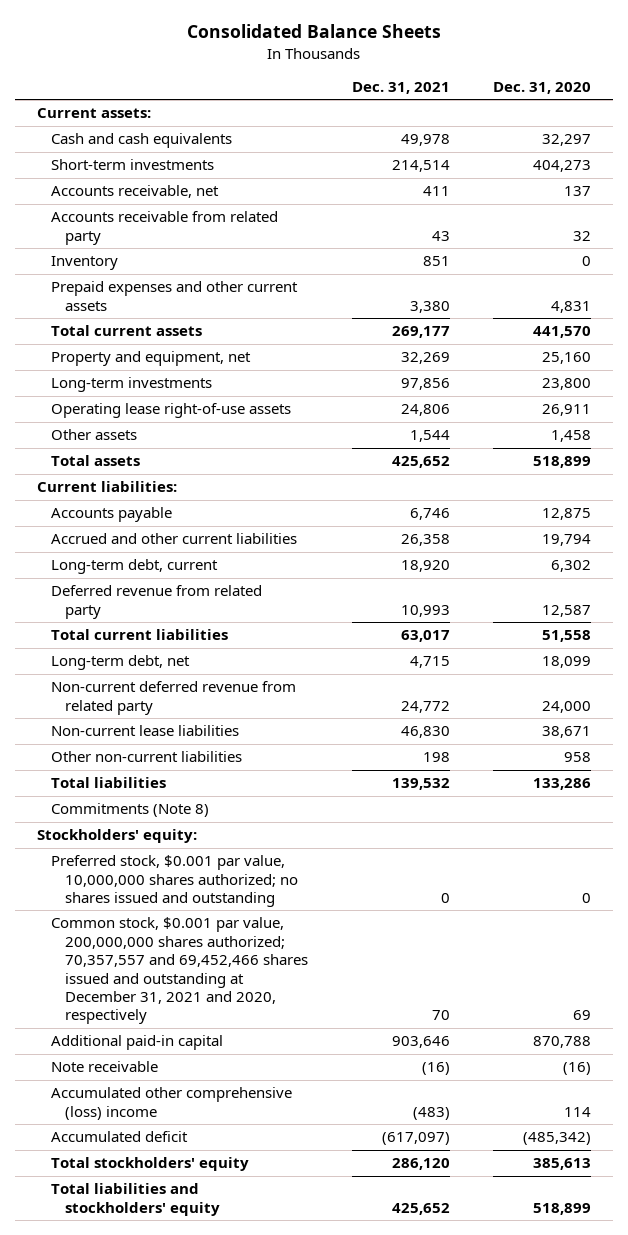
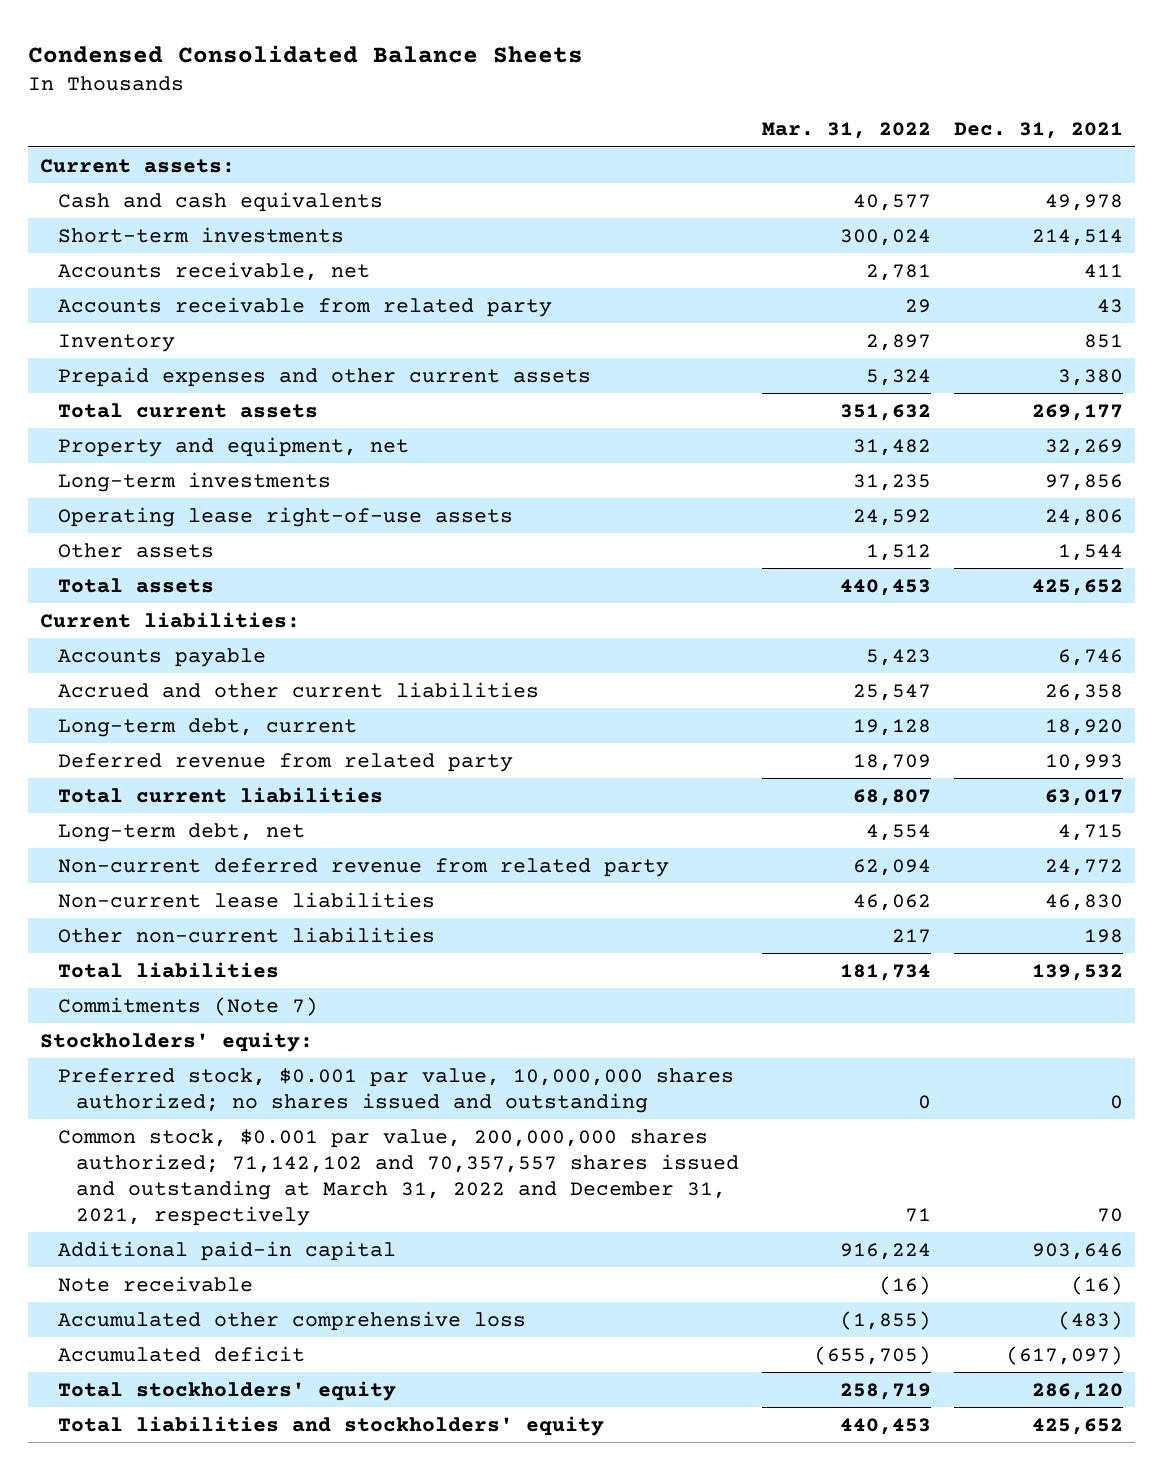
[186,24,441,39] Consolidated Balance Sheets -> [28,44,584,63] Condensed Consolidated Balance Sheets
[492,82,591,95] Dec. 31, 2020 -> none
none -> [762,122,932,140] Mar. 31, 2022
[50,803,209,818] Commitments (Note 8) -> [57,996,318,1016] Commitments (Note 7)
[50,917,309,1025] Common stock, $0.001 par value, 200,000,000 shares authorized; 70,357,557 and 69,452,466 shares issued and outstanding at December 31, 2021 and 2020, respectively -> [57,1128,739,1226] Common stock, $0.001 par value, 200,000,000 shares authorized; 71,142,102 and 70,357,557 shares issued and outstanding at March 31, 2022 and December 31, 2021, respectively
[50,1087,292,1120] Accumulated other comprehensive (loss) income -> [57,1310,526,1331] Accumulated other comprehensive loss

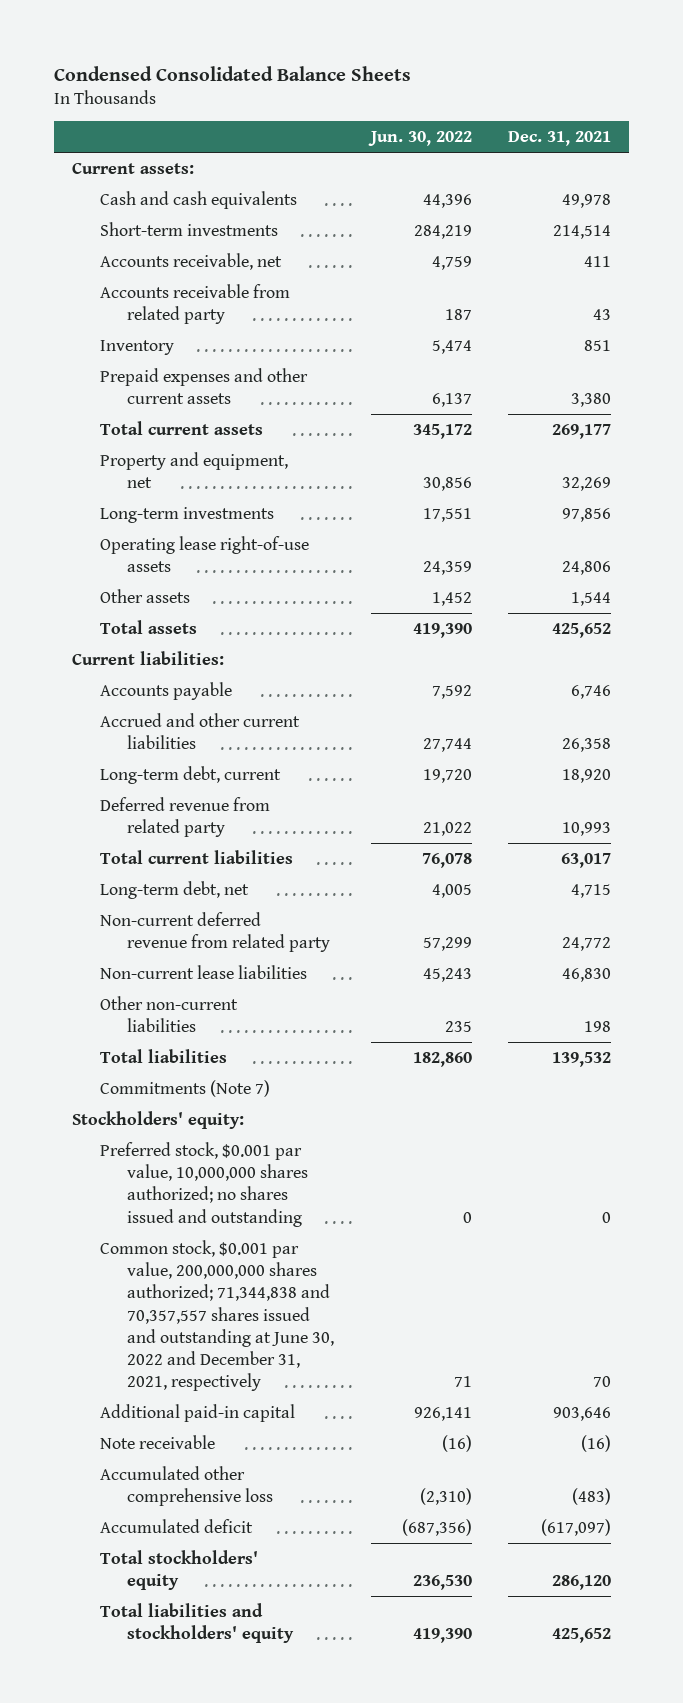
[762,122,932,140] Mar. 31, 2022 -> none
none -> [367,130,472,146] Jun. 30, 2022
[57,1128,739,1226] Common stock, $0.001 par value, 200,000,000 shares authorized; 71,142,102 and 70,357,557 shares issued and outstanding at March 31, 2022 and December 31, 2021, respectively -> [99,1239,335,1392] Common stock, $0.001 par value, 200,000,000 shares authorized; 71,344,838 and 70,357,557 shares issued and outstanding at June 30, 2022 and December 31, 2021, respectively

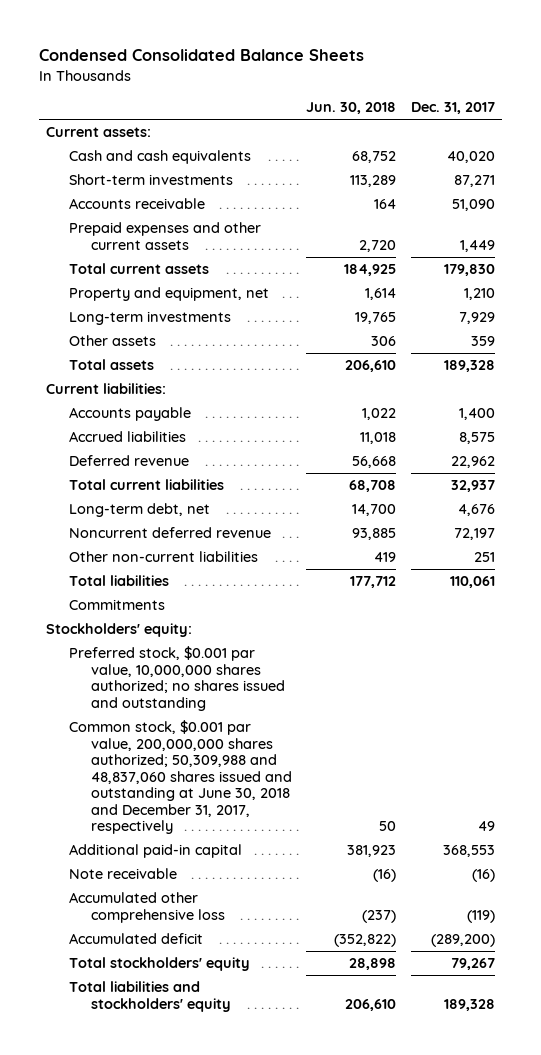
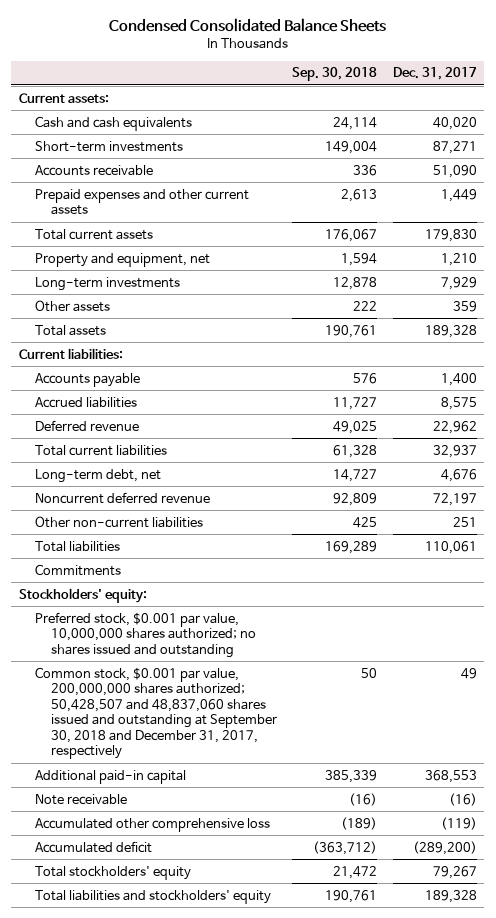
[306,102,397,115] Jun. 30, 2018 -> none
none -> [292,67,378,82] Sep. 30, 2018
[68,720,292,835] Common stock, $0.001 par value, 200,000,000 shares authorized; 50,309,988 and 48,837,060 shares issued and outstanding at June 30, 2018 and December 31, 2017, respectively -> [34,666,277,760] Common stock, $0.001 par value, 200,000,000 shares authorized; 50,428,507 and 48,837,060 shares issued and outstanding at September 30, 2018 and December 31, 2017, respectively

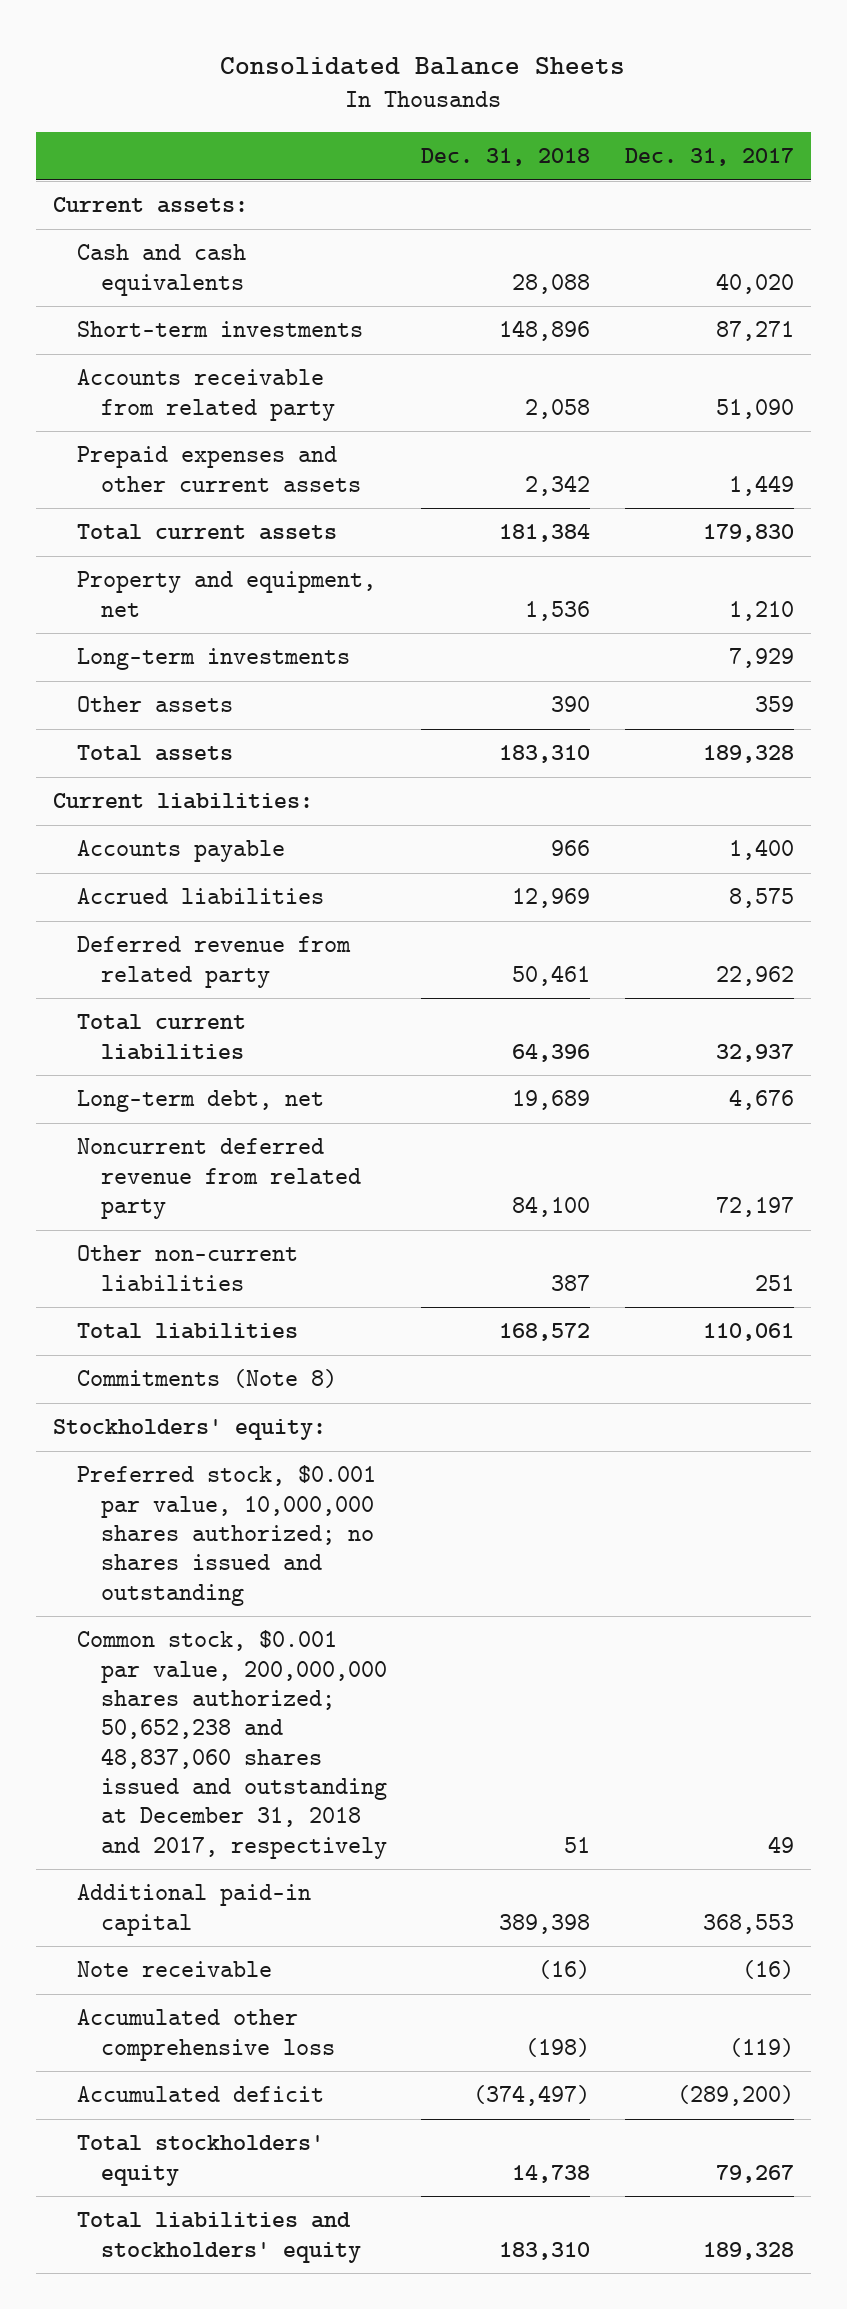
[108,17,386,32] Condensed Consolidated Balance Sheets -> [220,56,626,75] Consolidated Balance Sheets
[292,67,378,82] Sep. 30, 2018 -> none
none -> [421,147,591,166] Dec. 31, 2018
[34,164,153,176] Accounts receivable -> [77,369,336,421] Accounts receivable from related party
[34,419,139,431] Deferred revenue -> [77,936,352,988] Deferred revenue from related party
[34,491,210,504] Noncurrent deferred revenue -> [77,1138,362,1220] Noncurrent deferred revenue from related party
[34,563,121,576] Commitments -> [77,1369,338,1389] Commitments (Note 8)
[34,666,277,760] Common stock, $0.001 par value, 200,000,000 shares authorized; 50,428,507 and 48,837,060 shares issued and outstanding at September 30, 2018 and December 31, 2017, respectively -> [77,1630,388,1859] Common stock, $0.001 par value, 200,000,000 shares authorized; 50,652,238 and 48,837,060 shares issued and outstanding at December 31, 2018 and 2017, respectively

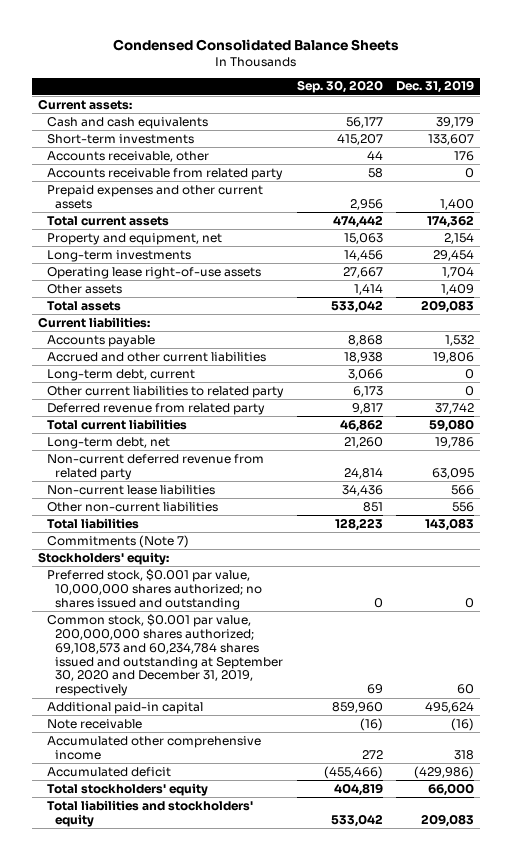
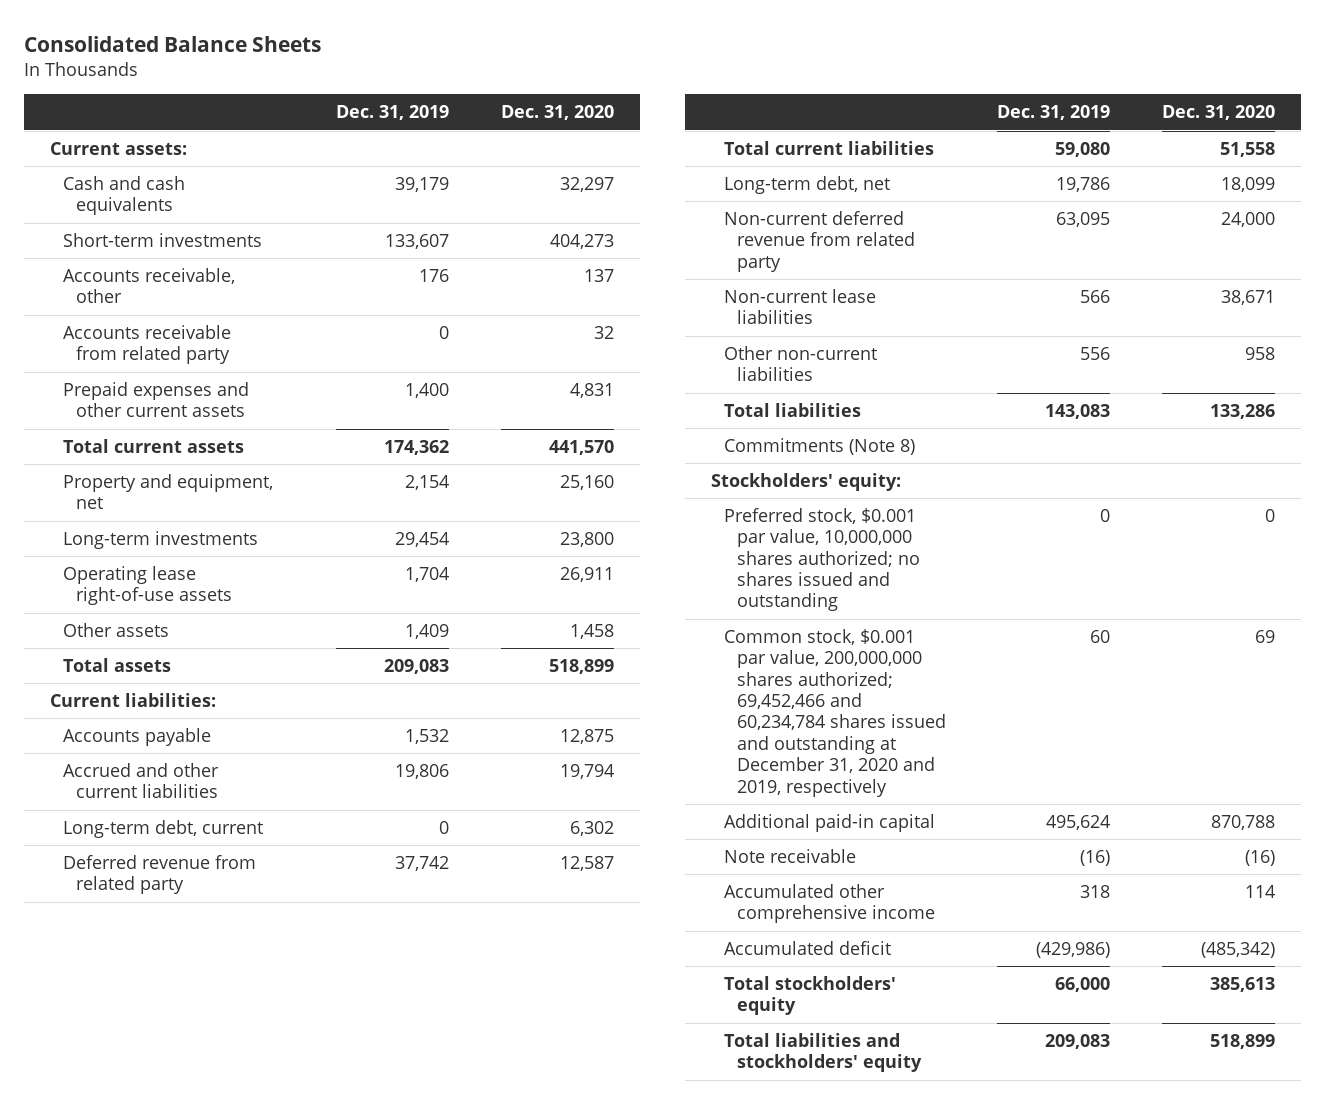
[113,38,400,51] Condensed Consolidated Balance Sheets -> [23,35,321,52] Consolidated Balance Sheets
[296,80,383,94] Sep. 30, 2020 -> none
none -> [500,105,614,121] Dec. 31, 2020
[46,385,284,398] Other current liabilities to related party -> none
[46,534,189,548] Commitments (Note 7) -> [723,437,915,455] Commitments (Note 8)
[46,613,284,697] Common stock, $0.001 par value, 200,000,000 shares authorized; 69,108,573 and 60,234,784 shares issued and outstanding at September 30, 2020 and December 31, 2019, respectively -> [723,628,946,797] Common stock, $0.001 par value, 200,000,000 shares authorized; 69,452,466 and 60,234,784 shares issued and outstanding at December 31, 2020 and 2019, respectively

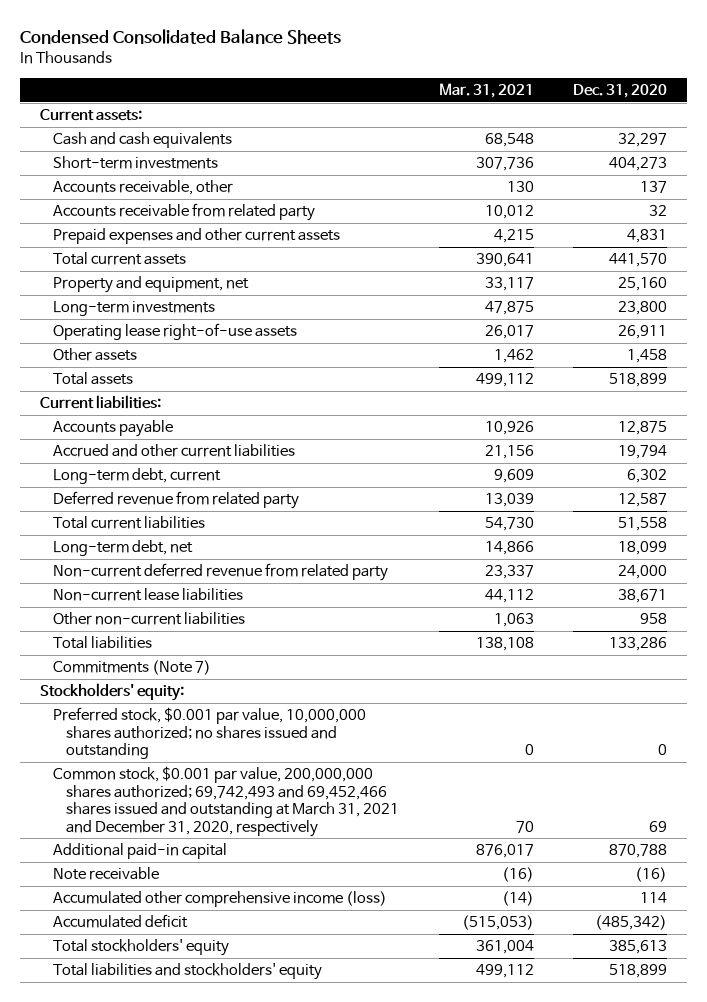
[23,35,321,52] Consolidated Balance Sheets -> [19,29,341,45] Condensed Consolidated Balance Sheets
[336,105,450,121] Dec. 31, 2019 -> none
none -> [438,83,534,99] Mar. 31, 2021
[723,437,915,455] Commitments (Note 8) -> [52,660,211,676] Commitments (Note 7)
[723,628,946,797] Common stock, $0.001 par value, 200,000,000 shares authorized; 69,452,466 and 60,234,784 shares issued and outstanding at December 31, 2020 and 2019, respectively -> [52,766,400,837] Common stock, $0.001 par value, 200,000,000 shares authorized; 69,742,493 and 69,452,466 shares issued and outstanding at March 31, 2021 and December 31, 2020, respectively
[723,883,935,924] Accumulated other comprehensive income -> [52,891,387,908] Accumulated other comprehensive income (loss)

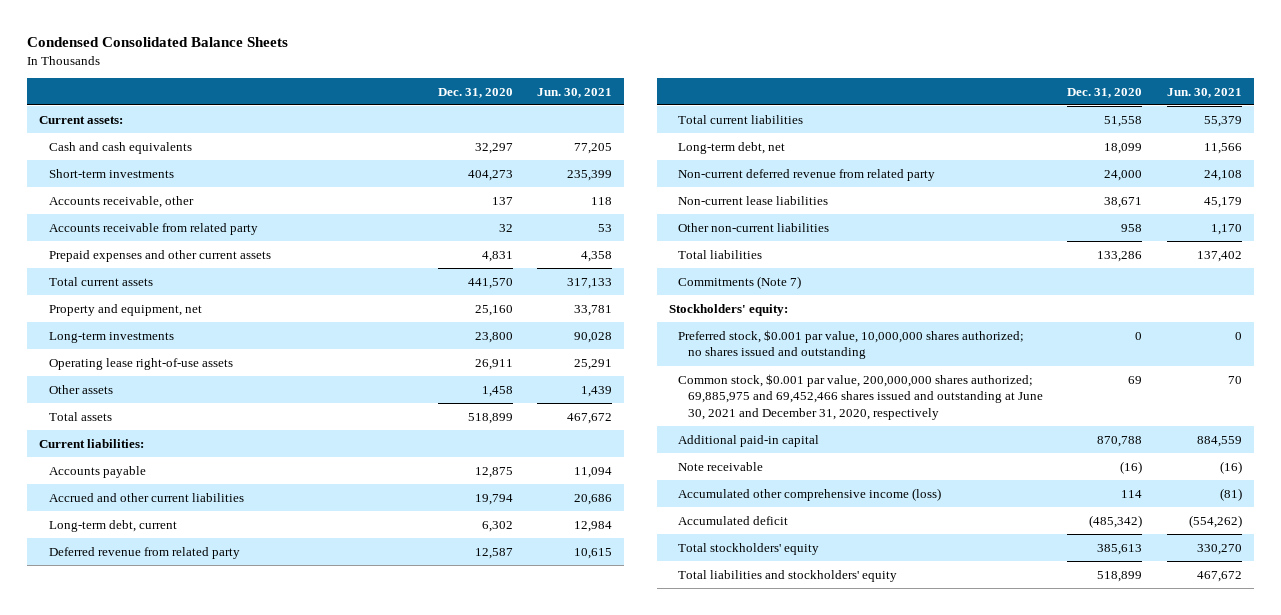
[438,83,534,99] Mar. 31, 2021 -> none
none -> [536,87,612,98] Jun. 30, 2021
[52,766,400,837] Common stock, $0.001 par value, 200,000,000 shares authorized; 69,742,493 and 69,452,466 shares issued and outstanding at March 31, 2021 and December 31, 2020, respectively -> [678,373,1044,421] Common stock, $0.001 par value, 200,000,000 shares authorized; 69,885,975 and 69,452,466 shares issued and outstanding at June 30, 2021 and December 31, 2020, respectively

